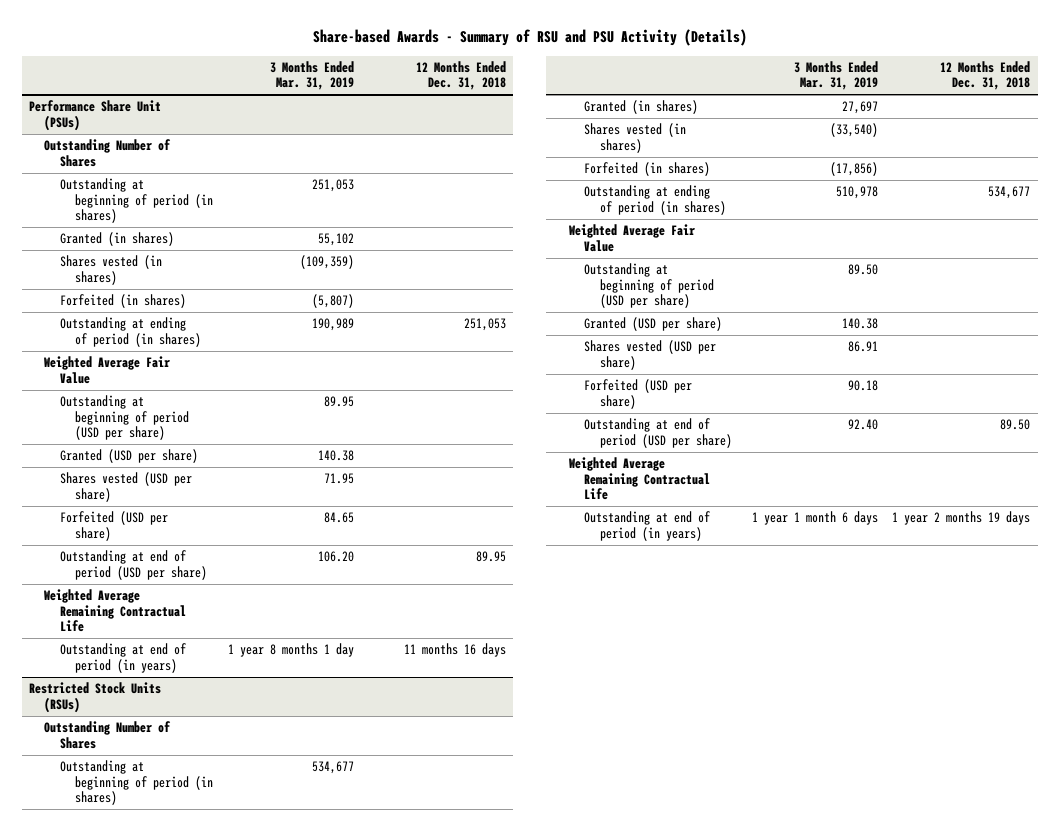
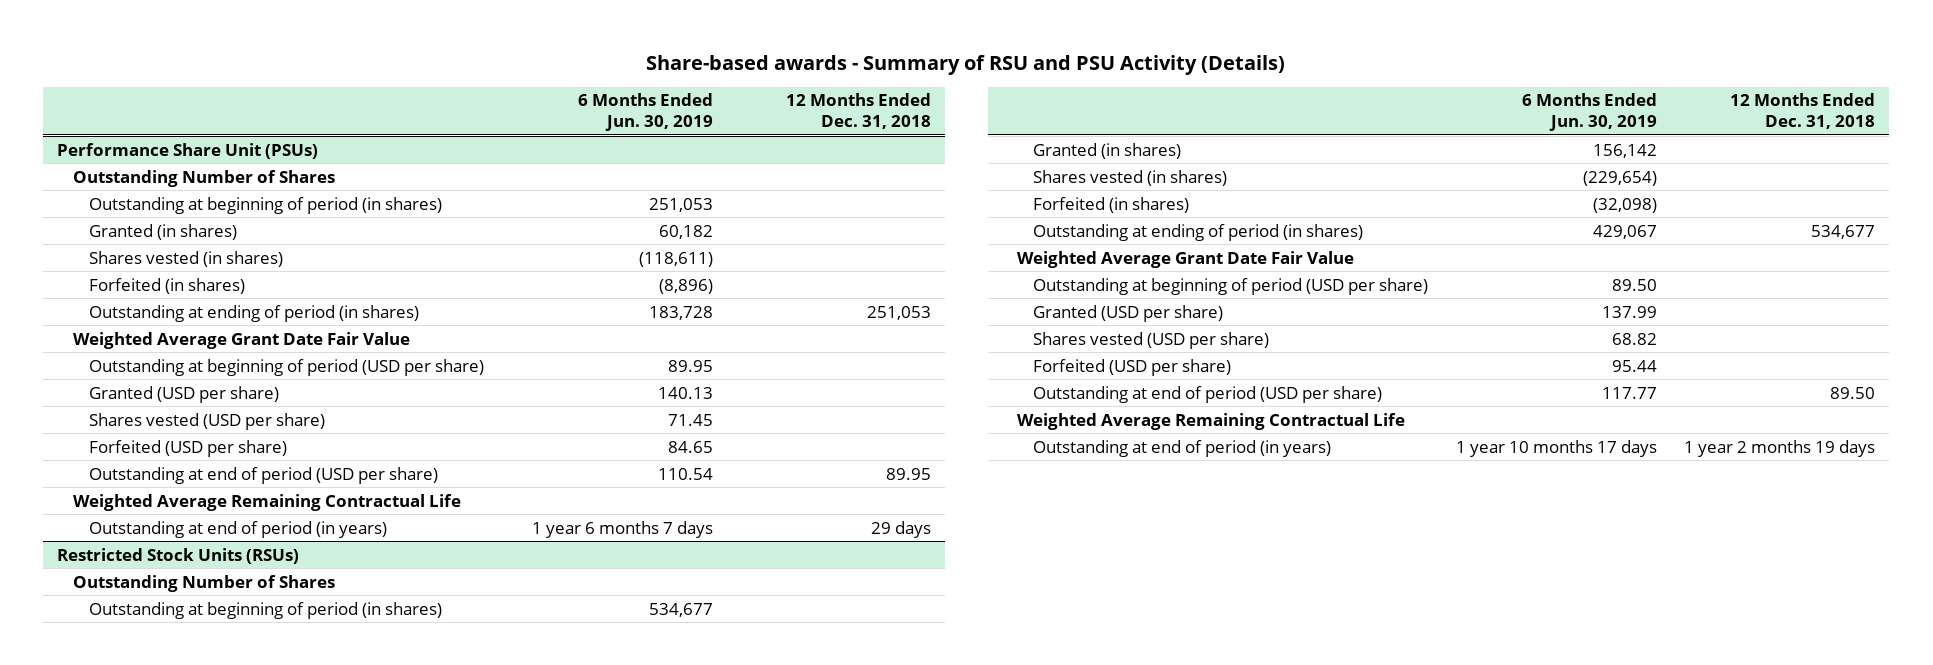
[312,29,747,47] Share-based Awards - Summary of RSU and PSU Activity (Details) -> [646,54,1286,75] Share-based awards - Summary of RSU and PSU Activity (Details)
[269,60,354,91] 3 Months Ended Mar. 31, 2019 -> none
none -> [577,93,713,132] 6 Months Ended Jun. 30, 2019
[44,356,171,384] Weighted Average Fair Value -> [73,331,411,349] Weighted Average Grant Date Fair Value
[403,643,506,658] 11 months 16 days -> [871,520,932,538] 29 days
[568,224,695,252] Weighted Average Fair Value -> [1017,250,1355,268] Weighted Average Grant Date Fair Value

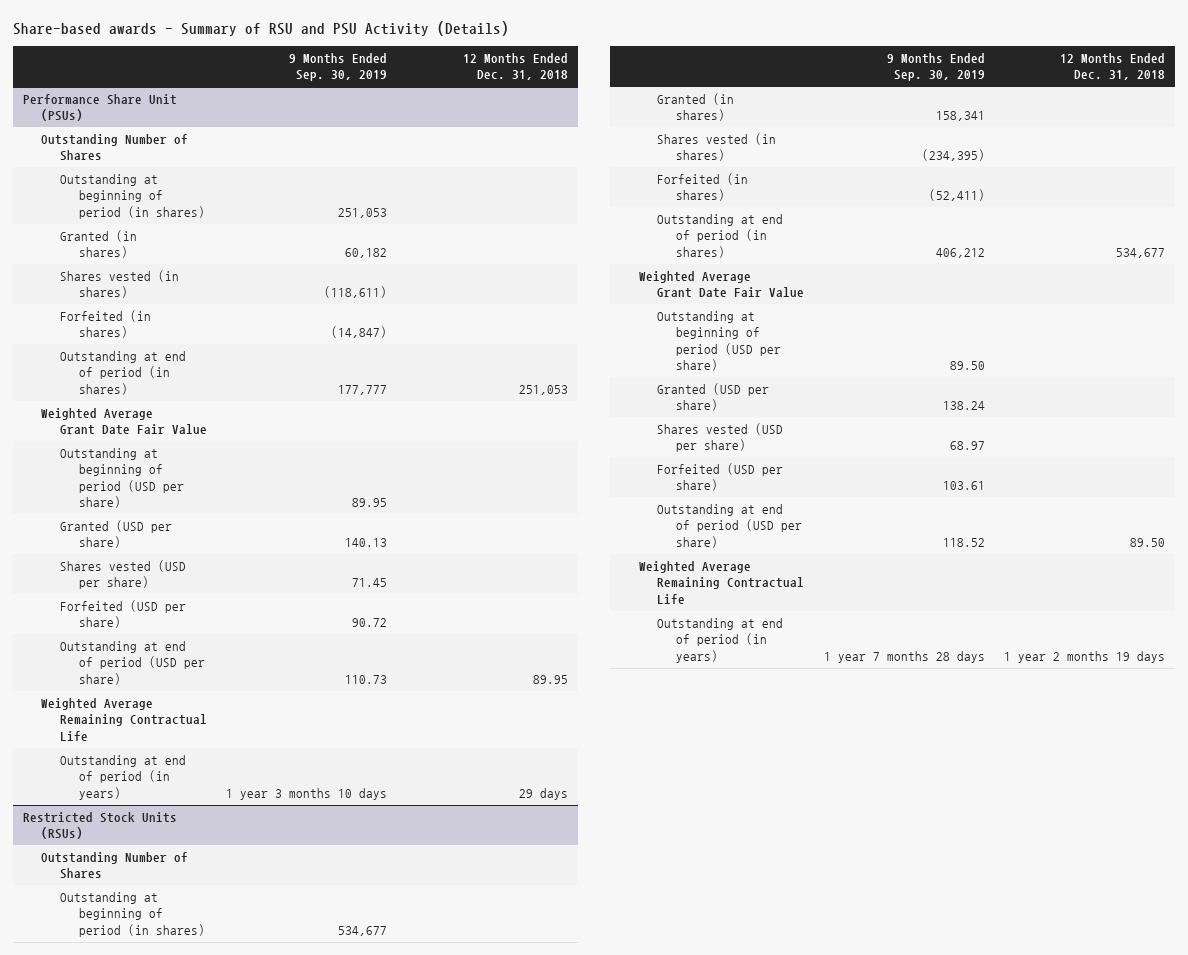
[577,93,713,132] 6 Months Ended Jun. 30, 2019 -> none
none -> [289,52,388,82] 9 Months Ended Sep. 30, 2019
[88,304,419,322] Outstanding at ending of period (in shares) -> [59,351,186,395] Outstanding at end of period (in shares)
[1032,223,1363,241] Outstanding at ending of period (in shares) -> [657,214,784,258] Outstanding at end of period (in shares)

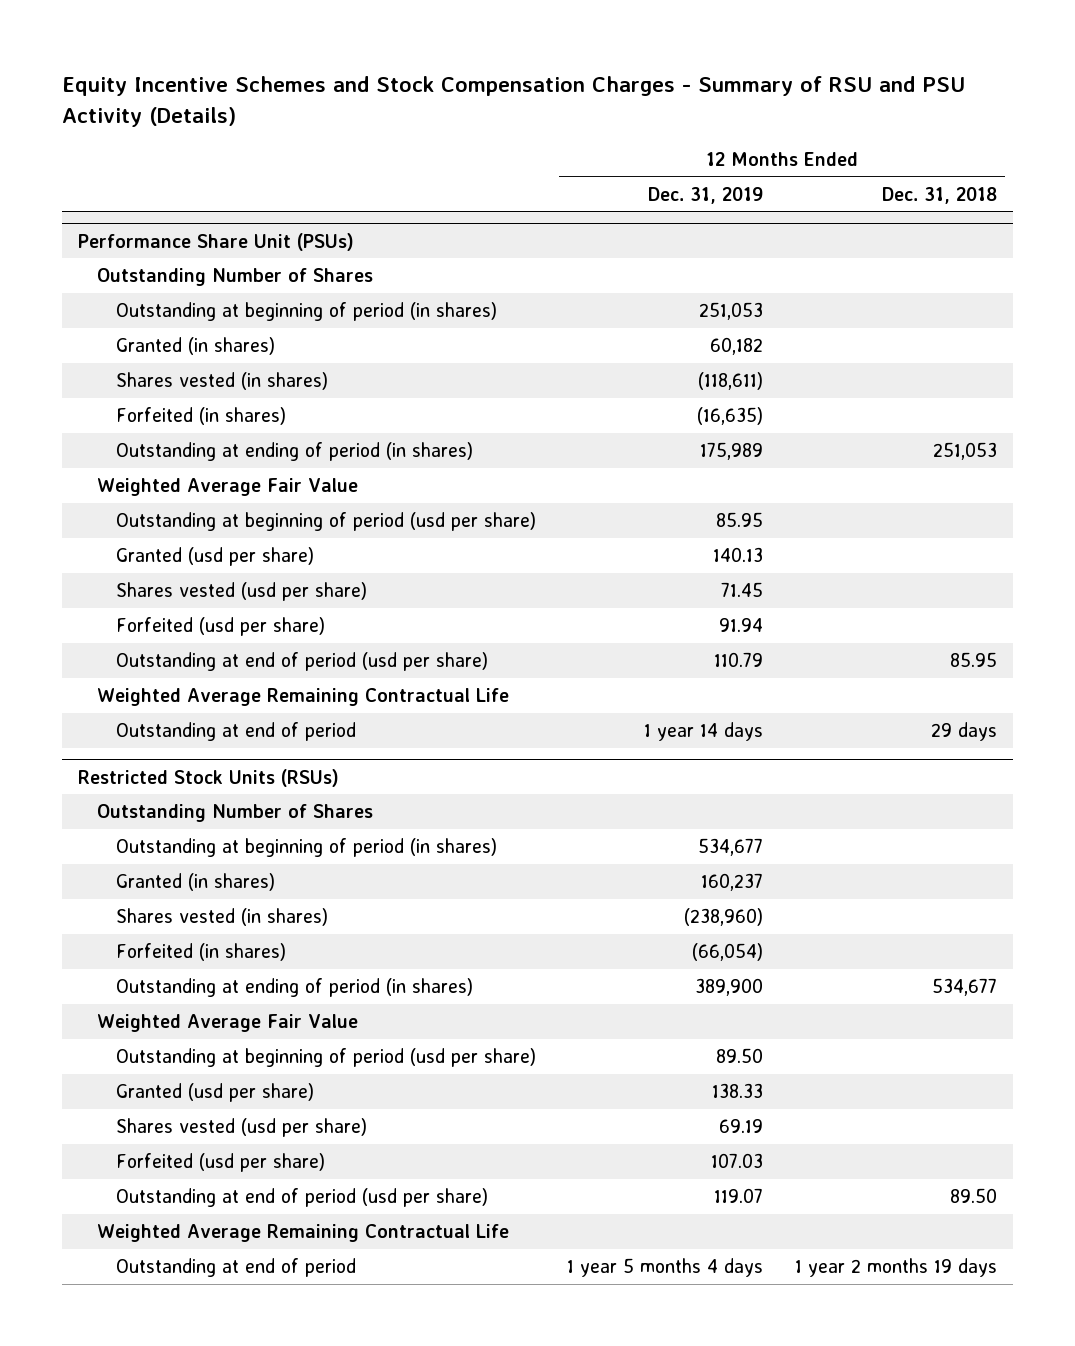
[12,20,509,36] Share-based awards - Summary of RSU and PSU Activity (Details) -> [62,76,966,127] Equity Incentive Schemes and Stock Compensation Charges - Summary of RSU and PSU Activity (Details)
[289,52,388,82] 9 Months Ended Sep. 30, 2019 -> none
none -> [648,186,764,204] Dec. 31, 2019
[59,351,186,395] Outstanding at end of period (in shares) -> [115,441,473,461] Outstanding at ending of period (in shares)
[41,408,207,436] Weighted Average Grant Date Fair Value -> [96,477,358,496] Weighted Average Fair Value
[59,448,184,509] Outstanding at beginning of period (USD per share) -> [115,511,536,531] Outstanding at beginning of period (usd per share)
[59,520,172,549] Granted (USD per share) -> [115,546,314,566] Granted (usd per share)
[59,560,186,590] Shares vested (USD per share) -> [115,581,367,601] Shares vested (usd per share)
[59,600,186,629] Forfeited (USD per share) -> [115,616,325,636] Forfeited (usd per share)
[59,641,205,685] Outstanding at end of period (USD per share) -> [115,651,488,671] Outstanding at end of period (usd per share)
[533,674,569,684] 89.95 -> [950,651,998,667] 85.95
[59,755,186,800] Outstanding at end of period (in years) -> [115,721,356,741] Outstanding at end of period
[657,214,784,258] Outstanding at end of period (in shares) -> [115,977,473,997] Outstanding at ending of period (in shares)
[638,271,805,299] Weighted Average Grant Date Fair Value -> [96,1013,358,1032] Weighted Average Fair Value
[657,311,781,372] Outstanding at beginning of period (USD per share) -> [115,1047,536,1067] Outstanding at beginning of period (usd per share)
[657,383,770,412] Granted (USD per share) -> [115,1082,314,1102] Granted (usd per share)
[657,423,784,453] Shares vested (USD per share) -> [115,1117,367,1137] Shares vested (usd per share)
[657,463,784,492] Forfeited (USD per share) -> [115,1152,325,1172] Forfeited (usd per share)
[657,504,802,548] Outstanding at end of period (USD per share) -> [115,1187,488,1207] Outstanding at end of period (usd per share)
[657,618,784,663] Outstanding at end of period (in years) -> [115,1257,356,1277] Outstanding at end of period

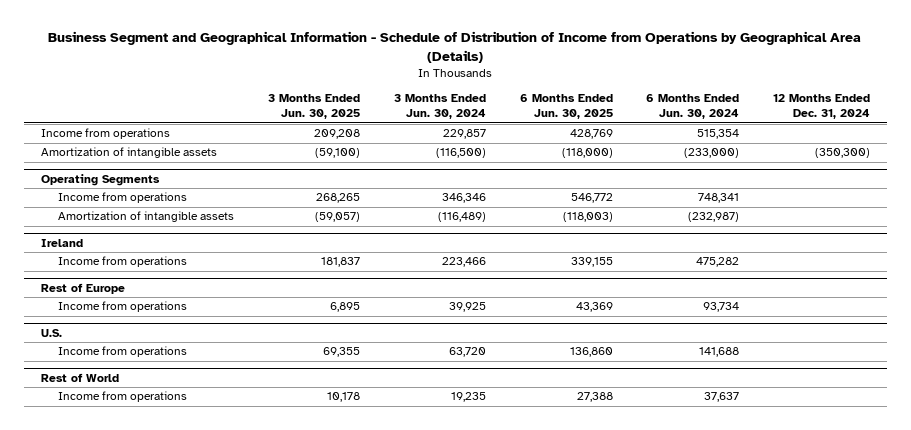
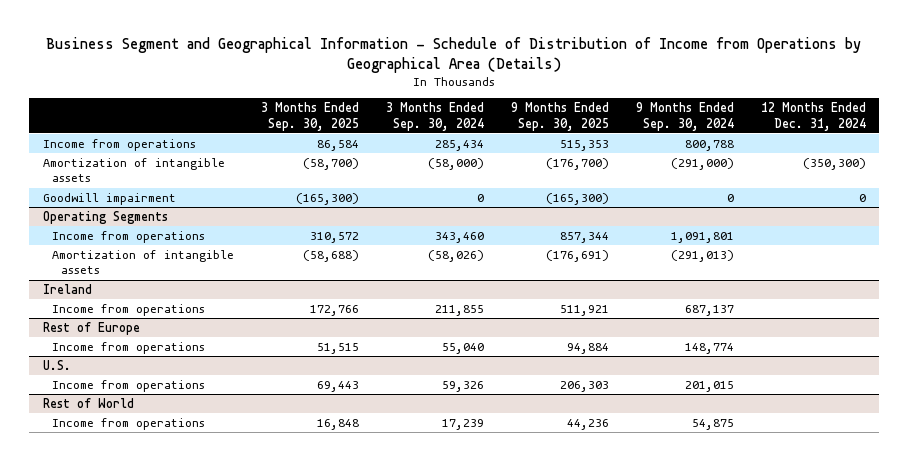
[267,94,360,120] 3 Months Ended Jun. 30, 2025 -> none
[393,94,486,120] 3 Months Ended Jun. 30, 2024 -> none
[519,94,613,120] 6 Months Ended Jun. 30, 2025 -> none
[646,94,740,120] 6 Months Ended Jun. 30, 2024 -> none
none -> [260,102,359,131] 3 Months Ended Sep. 30, 2025
none -> [385,102,484,131] 3 Months Ended Sep. 30, 2024
none -> [510,102,609,131] 9 Months Ended Sep. 30, 2025
none -> [635,102,734,131] 9 Months Ended Sep. 30, 2024
none -> [42,193,176,206] Goodwill impairment

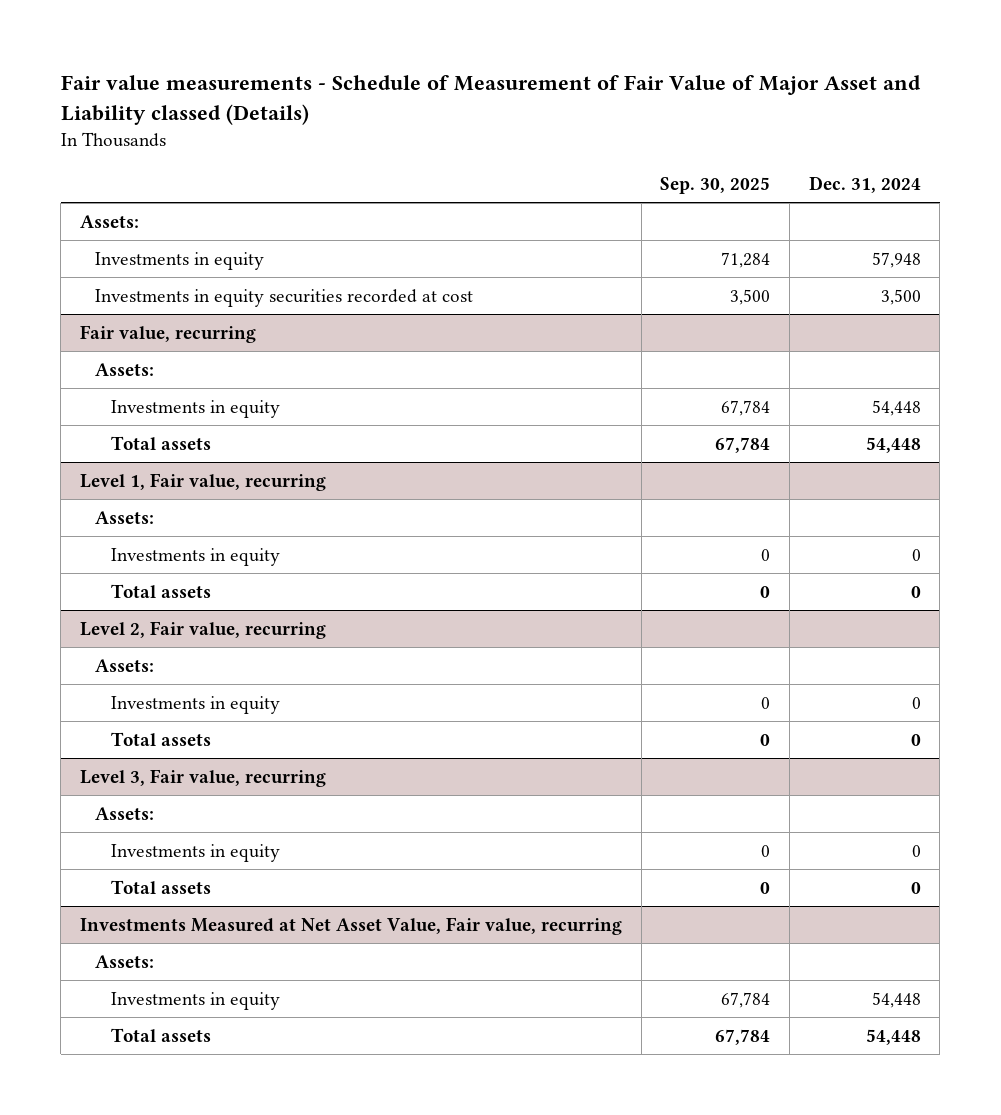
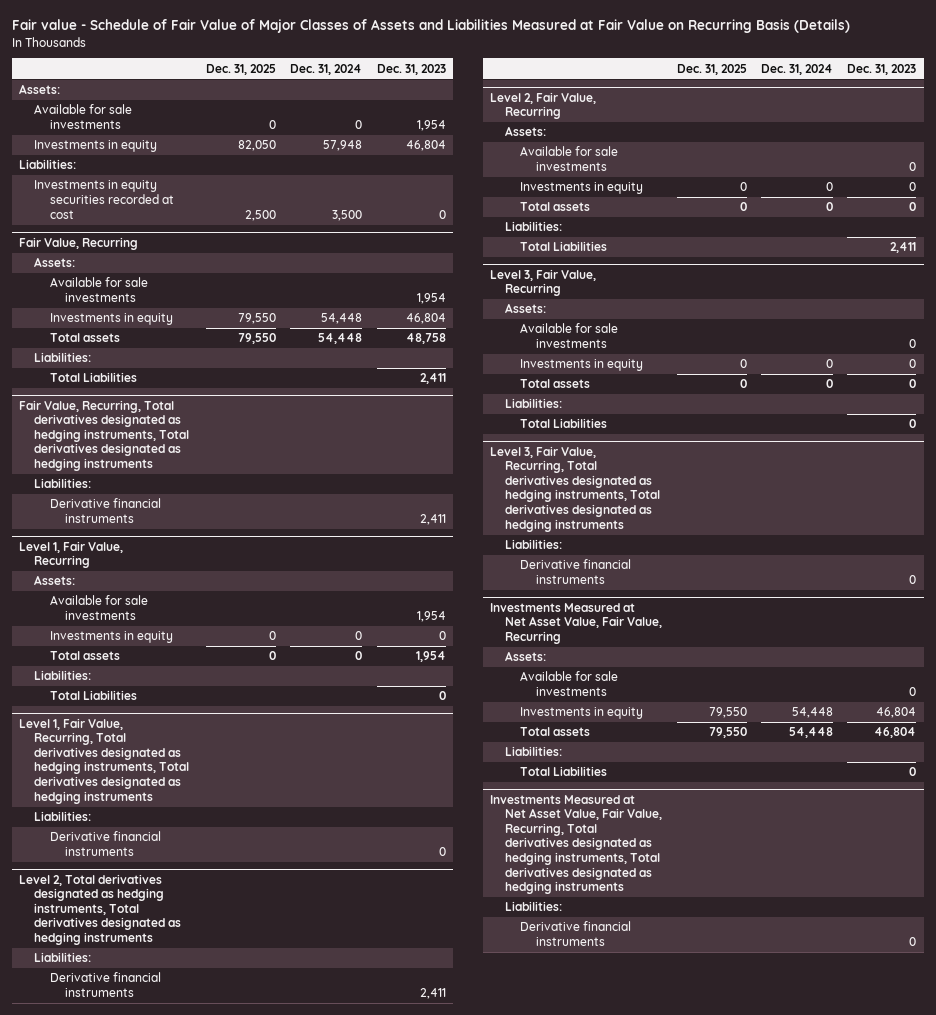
[60,75,921,125] Fair value measurements - Schedule of Measurement of Fair Value of Major Asset and Liability classed (Details) -> [11,19,850,34] Fair value - Schedule of Fair Value of Major Classes of Assets and Liabilities Measured at Fair Value on Recurring Basis (Details)
[660,176,771,194] Sep. 30, 2025 -> none
none -> [205,63,276,75] Dec. 31, 2025
none -> [376,63,446,75] Dec. 31, 2023
none -> [34,104,133,130] Available for sale investments
none -> [19,159,77,170] Liabilities:
[79,324,256,343] Fair value, recurring -> [19,236,139,250] Fair Value, Recurring
none -> [49,277,148,303] Available for sale investments
none -> [34,352,92,363] Liabilities:
none -> [49,372,137,383] Total Liabilities
none -> [19,399,190,472] Fair Value, Recurring, Total derivatives designated as hedging instruments, Total derivatives designated as hedging instruments
none -> [34,478,92,489] Liabilities:
none -> [49,498,161,524] Derivative financial instruments
[79,472,326,491] Level 1, Fair value, recurring -> [19,540,124,569] Level 1, Fair Value, Recurring
none -> [49,595,148,621] Available for sale investments
none -> [34,670,92,681] Liabilities:
none -> [49,690,137,701] Total Liabilities
none -> [19,717,190,804] Level 1, Fair Value, Recurring, Total derivatives designated as hedging instruments, Total derivatives designated as hedging instruments
none -> [34,811,92,822] Liabilities:
none -> [49,831,161,857] Derivative financial instruments
none -> [19,873,182,946] Level 2, Total derivatives designated as hedging instruments, Total derivatives designated as hedging instruments
none -> [34,952,92,963] Liabilities:
none -> [49,972,161,998] Derivative financial instruments
[79,620,326,639] Level 2, Fair value, recurring -> [489,91,596,120] Level 2, Fair Value, Recurring
none -> [520,146,619,172] Available for sale investments
none -> [505,221,563,232] Liabilities:
none -> [520,241,608,252] Total Liabilities
[79,768,326,787] Level 3, Fair value, recurring -> [489,268,596,297] Level 3, Fair Value, Recurring
none -> [520,323,619,349] Available for sale investments
none -> [505,398,563,409] Liabilities:
none -> [520,418,608,429] Total Liabilities
none -> [489,445,661,532] Level 3, Fair Value, Recurring, Total derivatives designated as hedging instruments, Total derivatives designated as hedging instruments
none -> [505,539,563,550] Liabilities:
none -> [520,559,632,585] Derivative financial instruments
[79,916,622,935] Investments Measured at Net Asset Value, Fair value, recurring -> [489,602,663,644] Investments Measured at Net Asset Value, Fair Value, Recurring
none -> [520,671,619,697] Available for sale investments
none -> [505,746,563,757] Liabilities:
none -> [520,766,608,777] Total Liabilities
none -> [489,794,663,895] Investments Measured at Net Asset Value, Fair Value, Recurring, Total derivatives designated as hedging instruments, Total derivatives designated as hedging instruments
none -> [505,901,563,912] Liabilities:
none -> [520,921,632,947] Derivative financial instruments

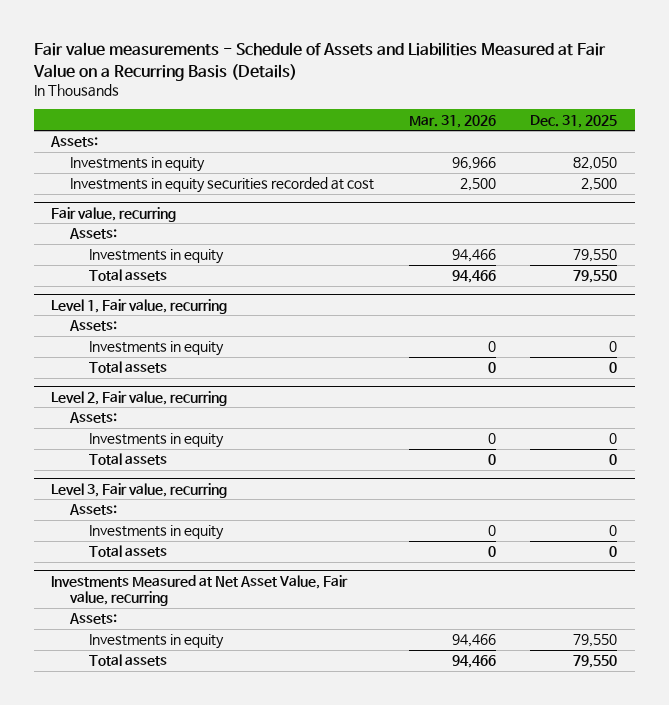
[11,19,850,34] Fair value - Schedule of Fair Value of Major Classes of Assets and Liabilities Measured at Fair Value on Recurring Basis (Details) -> [32,42,606,81] Fair value measurements - Schedule of Assets and Liabilities Measured at Fair Value on a Recurring Basis (Details)
[290,63,363,75] Dec. 31, 2024 -> none
[376,63,446,75] Dec. 31, 2023 -> none
none -> [408,114,496,128] Mar. 31, 2026
[34,104,133,130] Available for sale investments -> none
[19,159,77,170] Liabilities: -> none
[19,236,139,250] Fair Value, Recurring -> [51,206,177,222] Fair value, recurring
[49,277,148,303] Available for sale investments -> none
[34,352,92,363] Liabilities: -> none
[49,372,137,383] Total Liabilities -> none
[19,399,190,472] Fair Value, Recurring, Total derivatives designated as hedging instruments, Total derivatives designated as hedging instruments -> none
[34,478,92,489] Liabilities: -> none
[49,498,161,524] Derivative financial instruments -> none
[19,540,124,569] Level 1, Fair Value, Recurring -> [51,298,228,314] Level 1, Fair value, recurring
[49,595,148,621] Available for sale investments -> none
[34,670,92,681] Liabilities: -> none
[49,690,137,701] Total Liabilities -> none
[19,717,190,804] Level 1, Fair Value, Recurring, Total derivatives designated as hedging instruments, Total derivatives designated as hedging instruments -> none
[34,811,92,822] Liabilities: -> none
[49,831,161,857] Derivative financial instruments -> none
[19,873,182,946] Level 2, Total derivatives designated as hedging instruments, Total derivatives designated as hedging instruments -> none
[34,952,92,963] Liabilities: -> none
[49,972,161,998] Derivative financial instruments -> none
[489,91,596,120] Level 2, Fair Value, Recurring -> [51,390,228,406] Level 2, Fair value, recurring
[520,146,619,172] Available for sale investments -> none
[505,221,563,232] Liabilities: -> none
[520,241,608,252] Total Liabilities -> none
[489,268,596,297] Level 3, Fair Value, Recurring -> [51,482,228,498] Level 3, Fair value, recurring
[520,323,619,349] Available for sale investments -> none
[505,398,563,409] Liabilities: -> none
[520,418,608,429] Total Liabilities -> none
[489,445,661,532] Level 3, Fair Value, Recurring, Total derivatives designated as hedging instruments, Total derivatives designated as hedging instruments -> none
[505,539,563,550] Liabilities: -> none
[520,559,632,585] Derivative financial instruments -> none
[489,602,663,644] Investments Measured at Net Asset Value, Fair Value, Recurring -> [51,574,349,607] Investments Measured at Net Asset Value, Fair value, recurring
[520,671,619,697] Available for sale investments -> none
[505,746,563,757] Liabilities: -> none
[520,766,608,777] Total Liabilities -> none
[489,794,663,895] Investments Measured at Net Asset Value, Fair Value, Recurring, Total derivatives designated as hedging instruments, Total derivatives designated as hedging instruments -> none
[505,901,563,912] Liabilities: -> none
[520,921,632,947] Derivative financial instruments -> none

